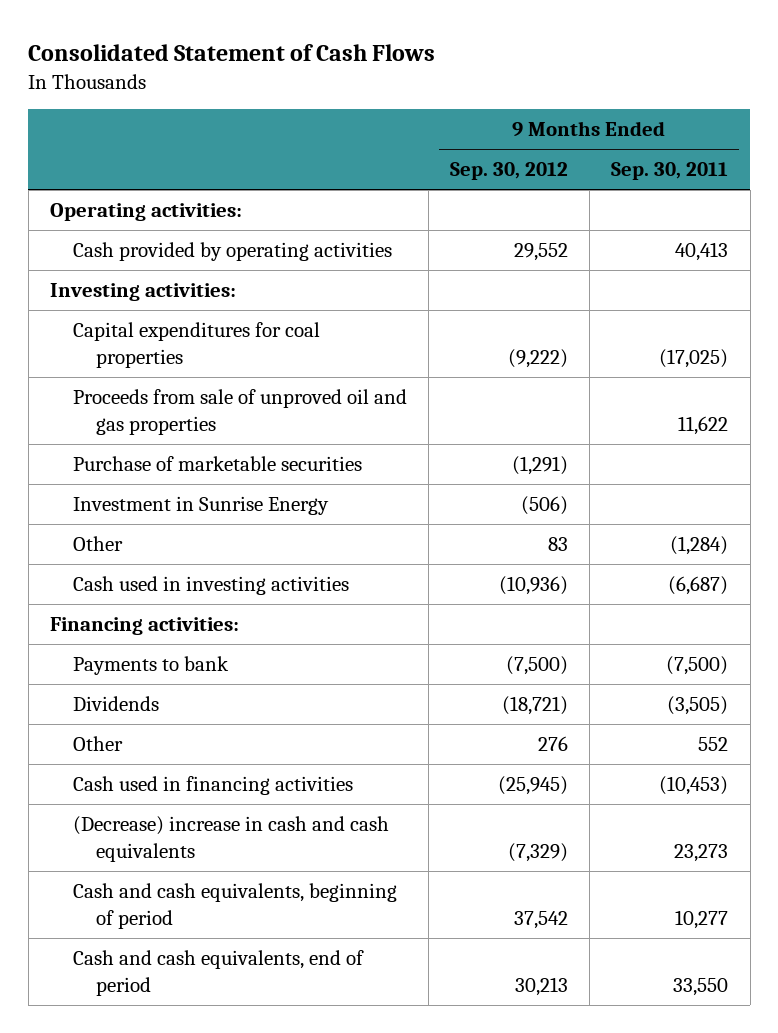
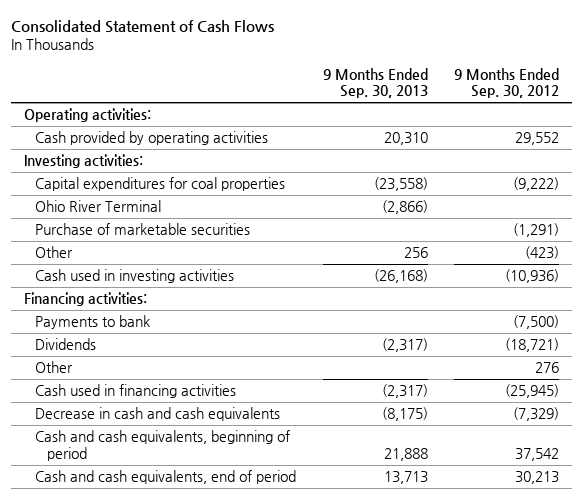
[611,162,729,181] Sep. 30, 2011 -> none
none -> [322,67,428,99] 9 Months Ended Sep. 30, 2013
[72,389,407,435] Proceeds from sale of unproved oil and gas properties -> none
none -> [35,200,162,213] Ohio River Terminal
[72,496,329,516] Investment in Sunrise Energy -> none
[548,537,569,552] 83 -> [524,246,559,260] (423)
[72,816,389,862] (Decrease) increase in cash and cash equivalents -> [35,407,281,422] Decrease in cash and cash equivalents

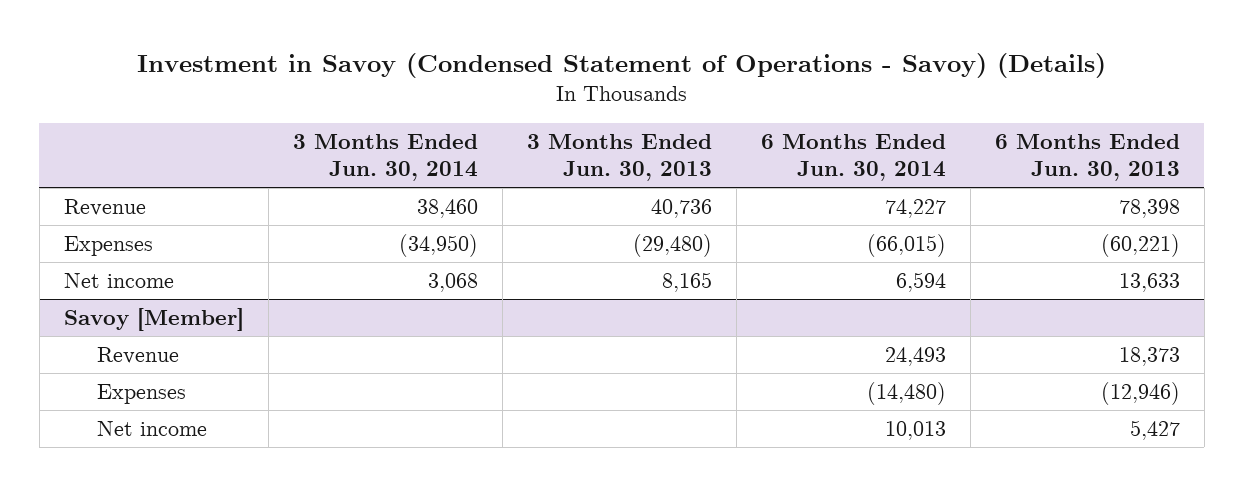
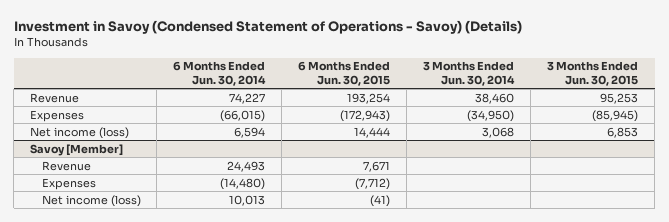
[526,133,712,181] 3 Months Ended Jun. 30, 2013 -> none
[994,133,1180,181] 6 Months Ended Jun. 30, 2013 -> none
none -> [298,61,391,86] 6 Months Ended Jun. 30, 2015
none -> [547,61,639,86] 3 Months Ended Jun. 30, 2015
[63,273,174,289] Net income -> [30,126,130,139] Net income (loss)
[96,421,207,437] Net income -> [41,194,141,207] Net income (loss)

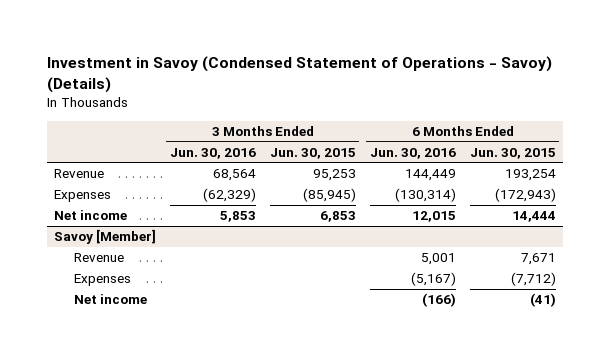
[173,61,267,86] 6 Months Ended Jun. 30, 2014 -> none
[423,61,516,86] 3 Months Ended Jun. 30, 2014 -> none
none -> [169,147,256,159] Jun. 30, 2016
none -> [369,147,456,159] Jun. 30, 2016
[30,126,130,139] Net income (loss) -> [53,210,127,221] Net income
[41,194,141,207] Net income (loss) -> [74,294,148,305] Net income

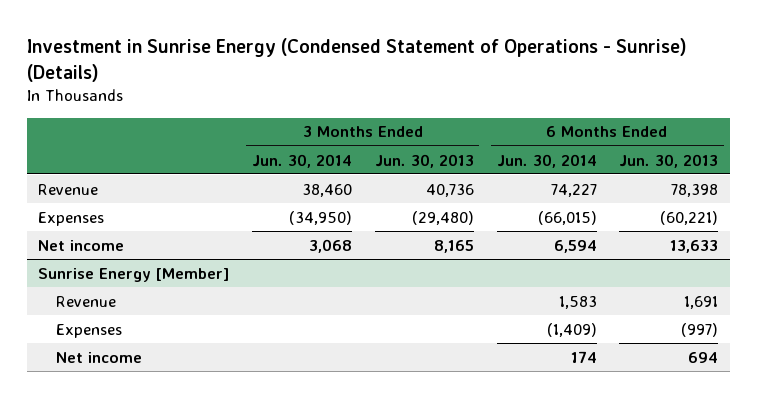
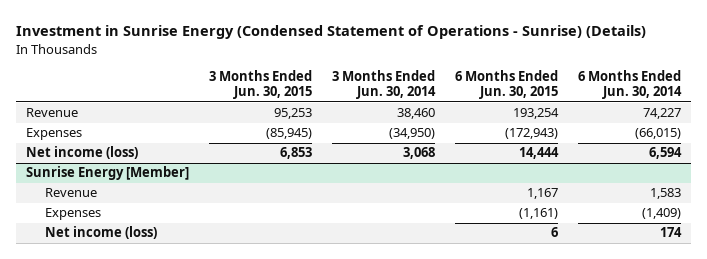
[374,153,474,168] Jun. 30, 2013 -> none
[619,153,719,168] Jun. 30, 2013 -> none
none -> [209,69,313,100] 3 Months Ended Jun. 30, 2015
none -> [455,69,559,100] 6 Months Ended Jun. 30, 2015
[38,239,125,251] Net income -> [26,146,139,160] Net income (loss)
[56,351,143,363] Net income -> [45,226,158,240] Net income (loss)

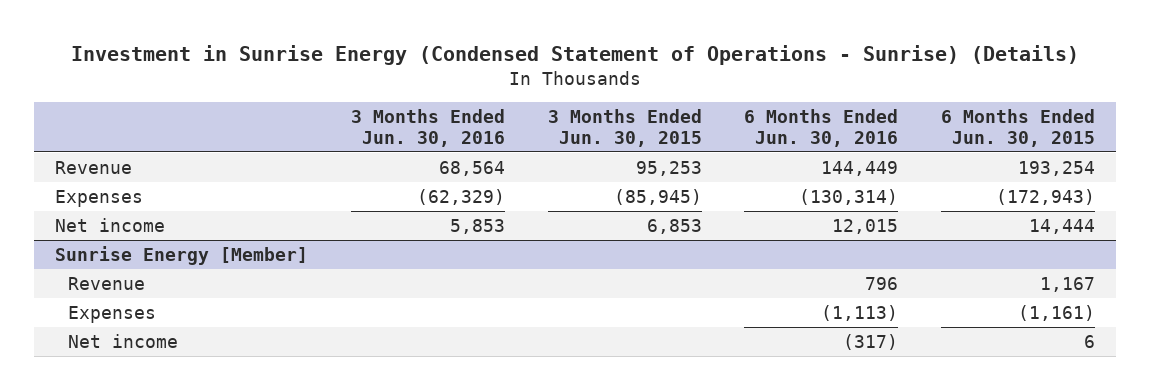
[332,69,437,100] 3 Months Ended Jun. 30, 2014 -> none
[577,69,682,100] 6 Months Ended Jun. 30, 2014 -> none
none -> [350,109,505,147] 3 Months Ended Jun. 30, 2016
none -> [744,109,899,147] 6 Months Ended Jun. 30, 2016
[26,146,139,160] Net income (loss) -> [55,217,166,232] Net income
[45,226,158,240] Net income (loss) -> [67,333,178,348] Net income

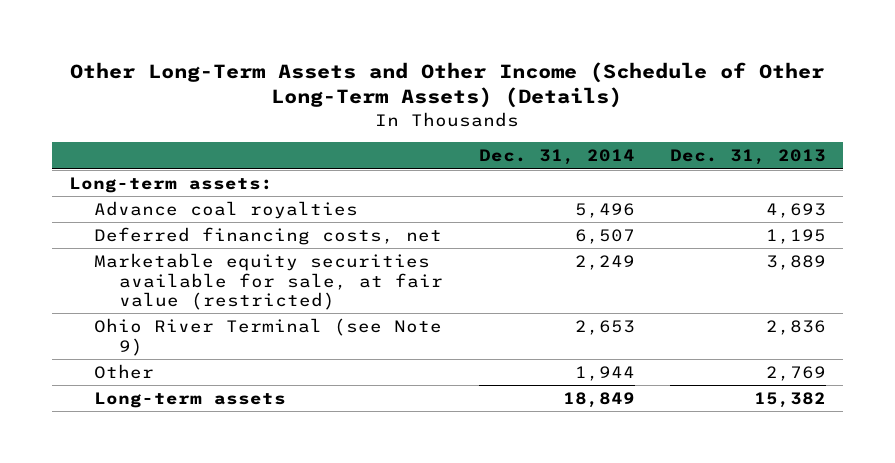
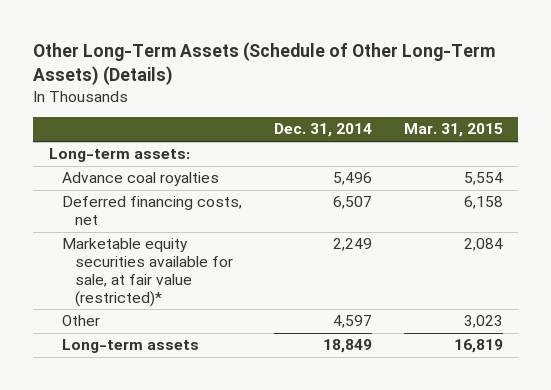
[70,61,826,109] Other Long-Term Assets and Other Income (Schedule of Other Long-Term Assets) (Details) -> [33,41,496,85] Other Long-Term Assets (Schedule of Other Long-Term Assets) (Details)
[669,149,826,166] Dec. 31, 2013 -> none
none -> [403,123,503,138] Mar. 31, 2015
[94,317,443,356] Ohio River Terminal (see Note 9) -> none
[94,252,444,311] Marketable equity securities available for sale, at fair value (restricted) -> [62,238,234,307] Marketable equity securities available for sale, at fair value (restricted)*
[574,365,635,381] 1,944 -> [332,315,372,329] 4,597

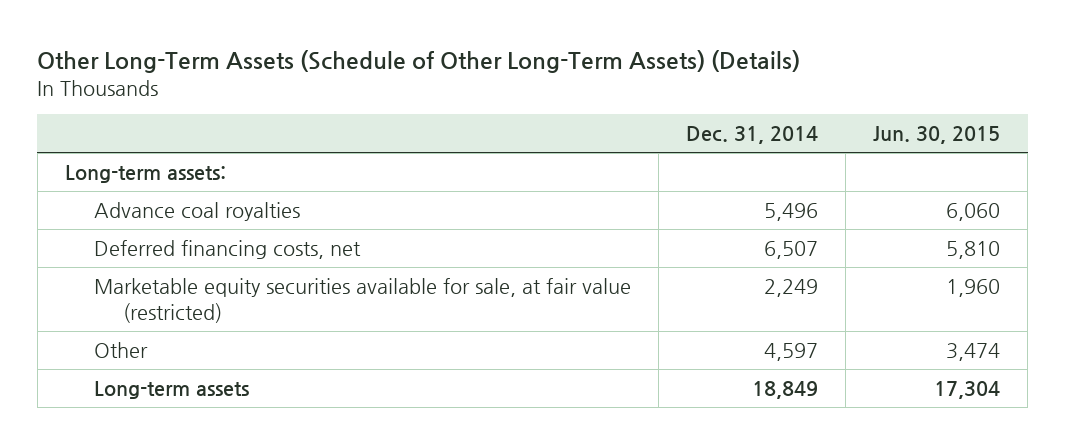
[403,123,503,138] Mar. 31, 2015 -> none
none -> [873,126,1001,145] Jun. 30, 2015
[62,238,234,307] Marketable equity securities available for sale, at fair value (restricted)* -> [93,277,631,323] Marketable equity securities available for sale, at fair value (restricted)

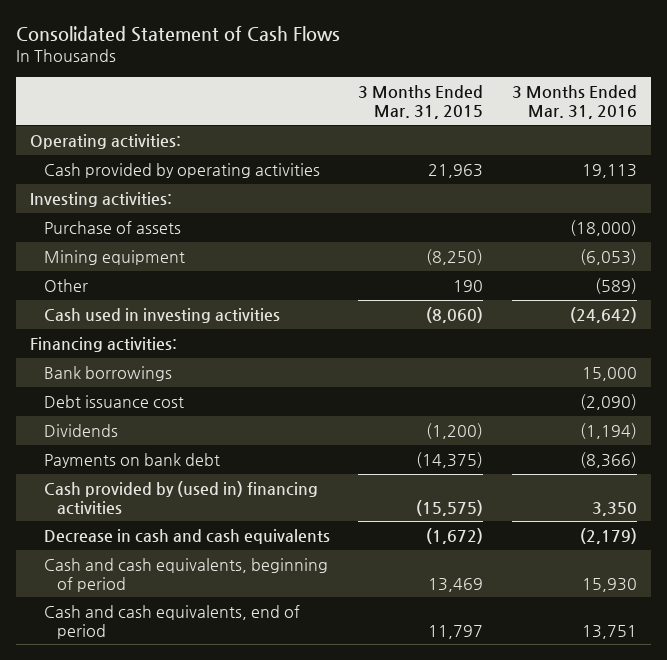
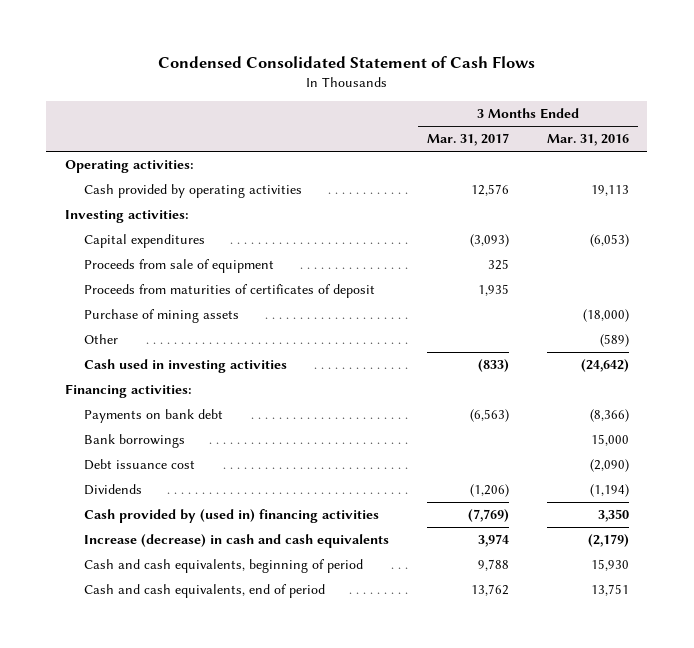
[15,26,340,43] Consolidated Statement of Cash Flows -> [157,56,535,69] Condensed Consolidated Statement of Cash Flows
[358,84,484,119] 3 Months Ended Mar. 31, 2015 -> none
none -> [426,133,509,147] Mar. 31, 2017
[43,220,181,234] Purchase of assets -> none
none -> [84,234,206,249] Capital expenditures
none -> [84,259,275,274] Proceeds from sale of equipment
none -> [84,284,376,299] Proceeds from maturities of certificates of deposit
[43,249,185,265] Mining equipment -> [84,309,240,324] Purchase of mining assets
[579,248,637,265] (6,053) -> [582,309,629,323] (18,000)
[43,452,220,468] Payments on bank debt -> [84,409,224,424] Payments on bank debt
[43,528,330,544] Decrease in cash and cash equivalents -> [84,534,390,549] Increase (decrease) in cash and cash equivalents

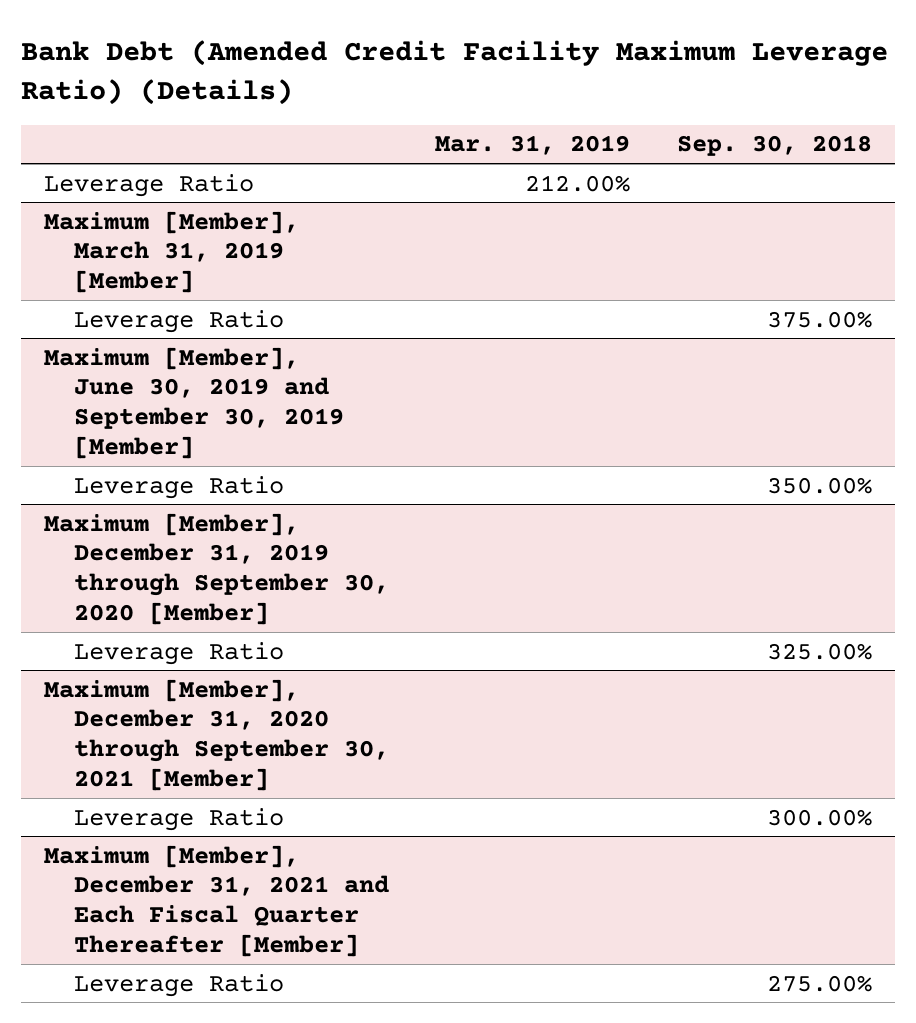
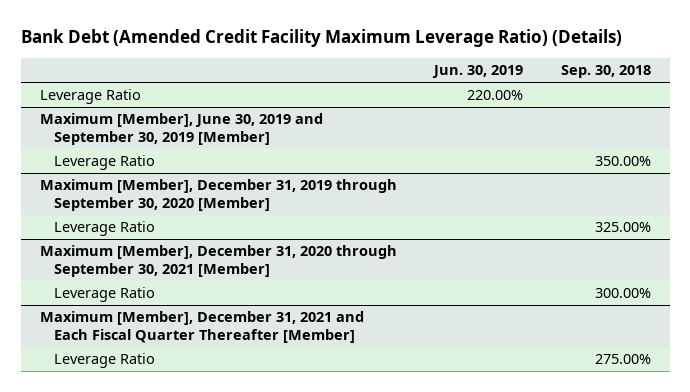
[435,135,631,156] Mar. 31, 2019 -> none
none -> [432,65,524,79] Jun. 30, 2019
[44,210,300,294] Maximum [Member], March 31, 2019 [Member] -> none
[74,309,285,333] Leverage Ratio -> none

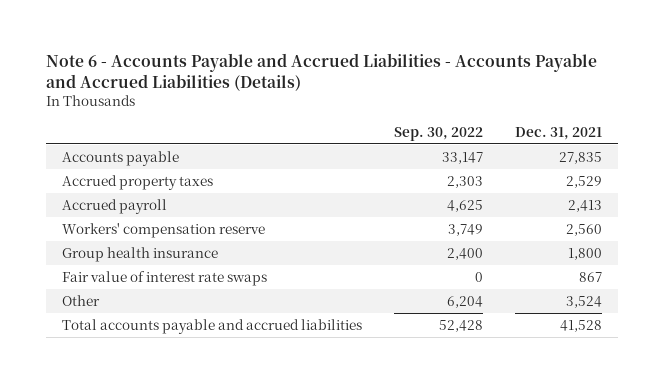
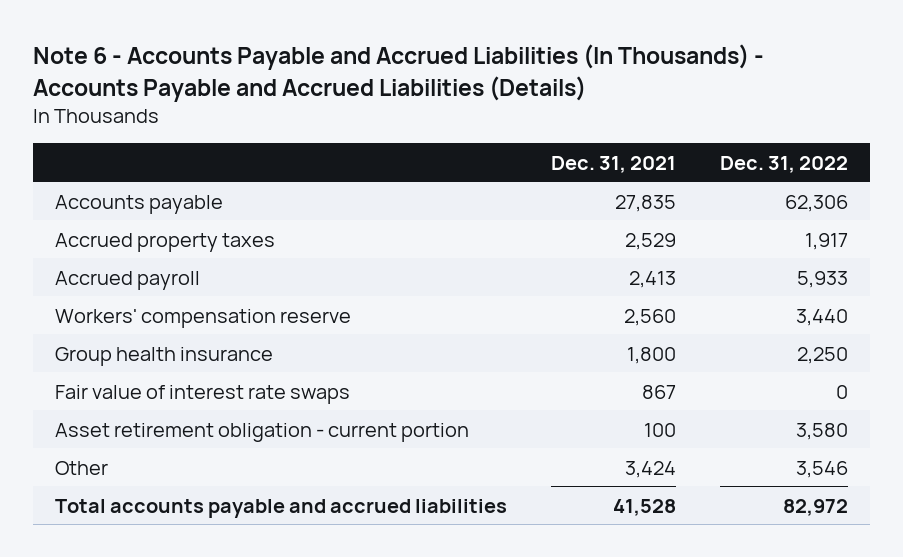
[46,53,598,92] Note 6 - Accounts Payable and Accrued Liabilities - Accounts Payable and Accrued Liabilities (Details) -> [32,44,764,102] Note 6 - Accounts Payable and Accrued Liabilities (In Thousands) - Accounts Payable and Accrued Liabilities (Details)
[394,126,484,141] Sep. 30, 2022 -> none
none -> [720,155,849,173] Dec. 31, 2022
none -> [54,422,469,442] Asset retirement obligation - current portion
[566,295,603,308] 3,524 -> [625,460,677,478] 3,424

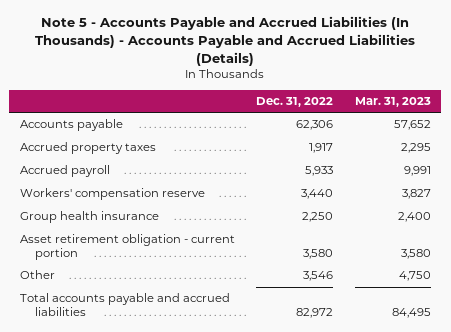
[32,44,764,102] Note 6 - Accounts Payable and Accrued Liabilities (In Thousands) - Accounts Payable and Accrued Liabilities (Details) -> [35,16,416,66] Note 5 - Accounts Payable and Accrued Liabilities (In Thousands) - Accounts Payable and Accrued Liabilities (Details)
[551,155,677,173] Dec. 31, 2021 -> none
none -> [354,96,431,107] Mar. 31, 2023
[54,384,350,404] Fair value of interest rate swaps -> none

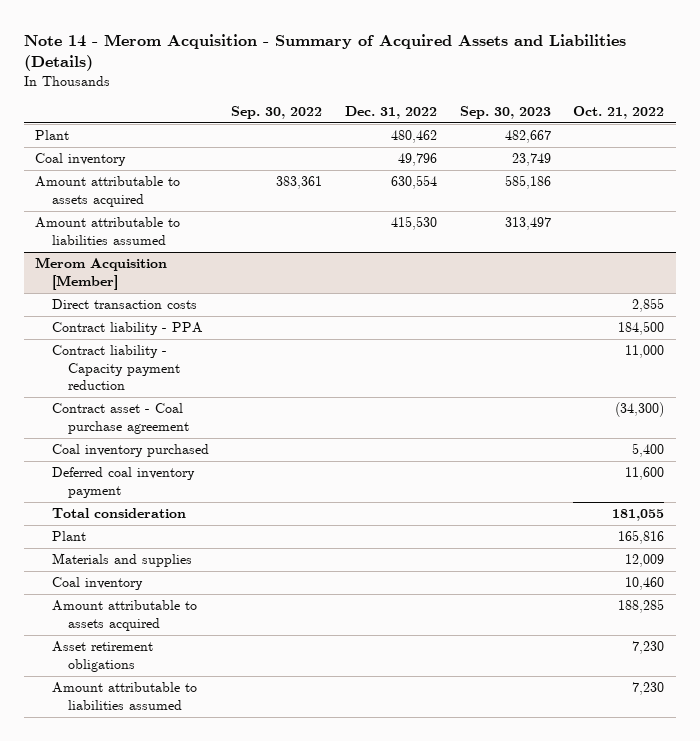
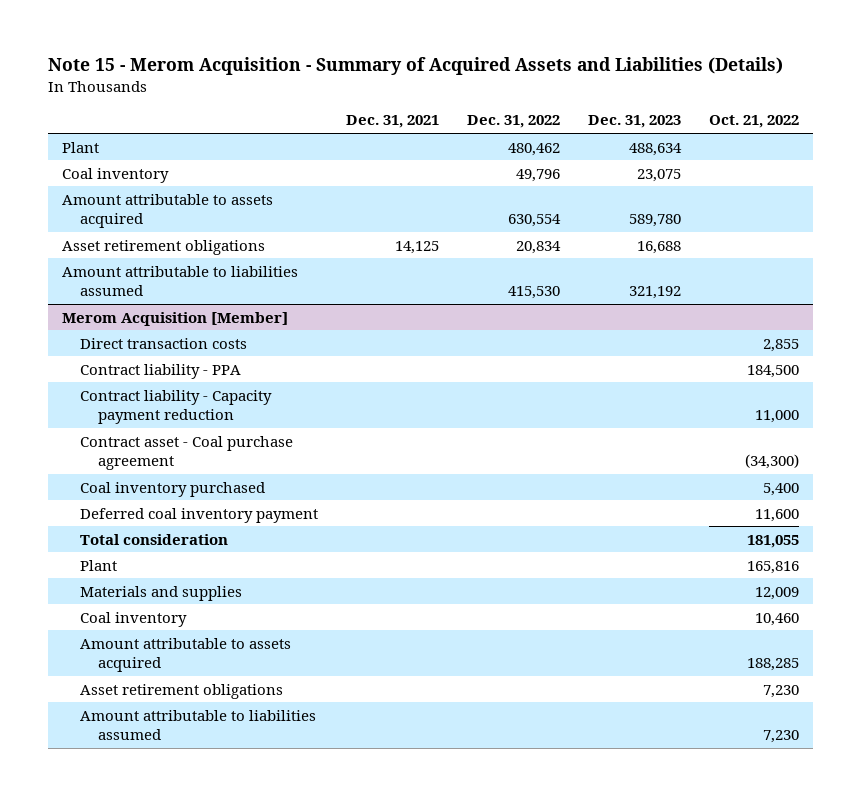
[24,33,627,72] Note 14 - Merom Acquisition - Summary of Acquired Assets and Liabilities (Details) -> [47,57,783,76] Note 15 - Merom Acquisition - Summary of Acquired Assets and Liabilities (Details)
[231,106,323,120] Sep. 30, 2022 -> none
[459,106,551,120] Sep. 30, 2023 -> none
none -> [345,115,439,129] Dec. 31, 2021
none -> [587,115,681,129] Dec. 31, 2023
none -> [61,239,265,255] Asset retirement obligations

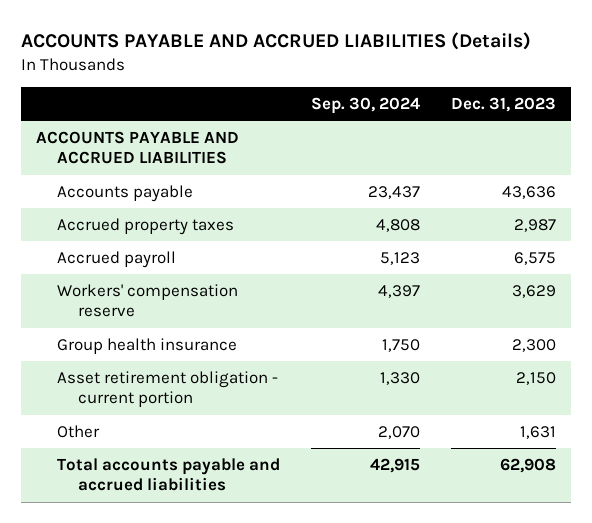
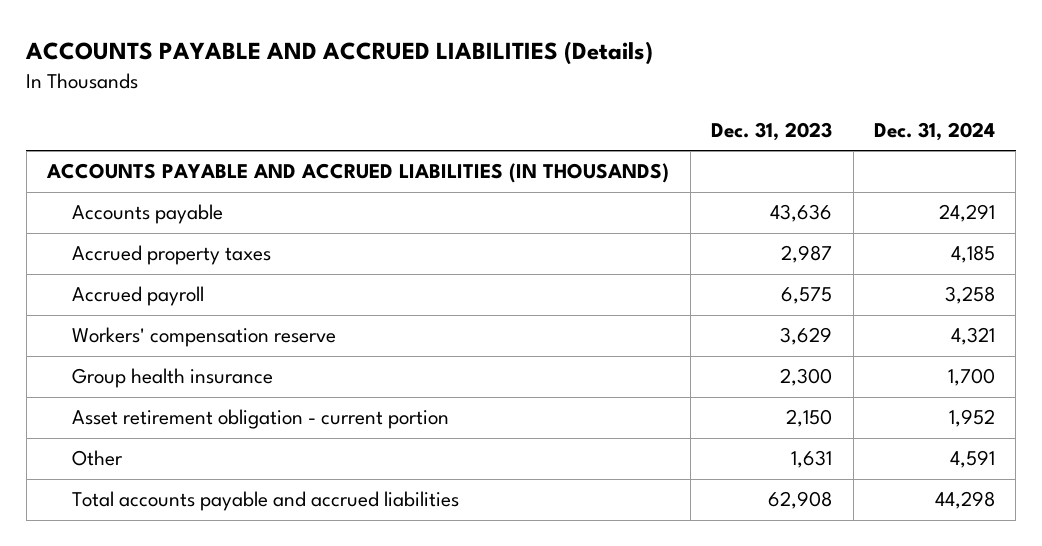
[310,97,420,115] Sep. 30, 2024 -> none
none -> [873,121,995,141] Dec. 31, 2024
[36,130,240,165] ACCOUNTS PAYABLE AND ACCRUED LIABILITIES -> [46,163,670,184] ACCOUNTS PAYABLE AND ACCRUED LIABILITIES (IN THOUSANDS)

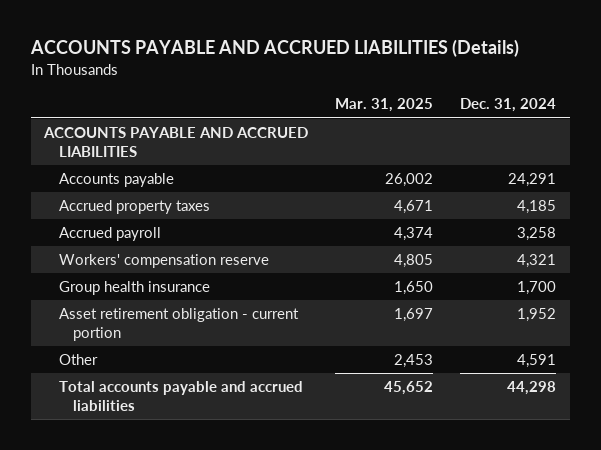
[711,121,833,141] Dec. 31, 2023 -> none
none -> [335,98,434,113] Mar. 31, 2025
[46,163,670,184] ACCOUNTS PAYABLE AND ACCRUED LIABILITIES (IN THOUSANDS) -> [43,127,309,157] ACCOUNTS PAYABLE AND ACCRUED LIABILITIES

